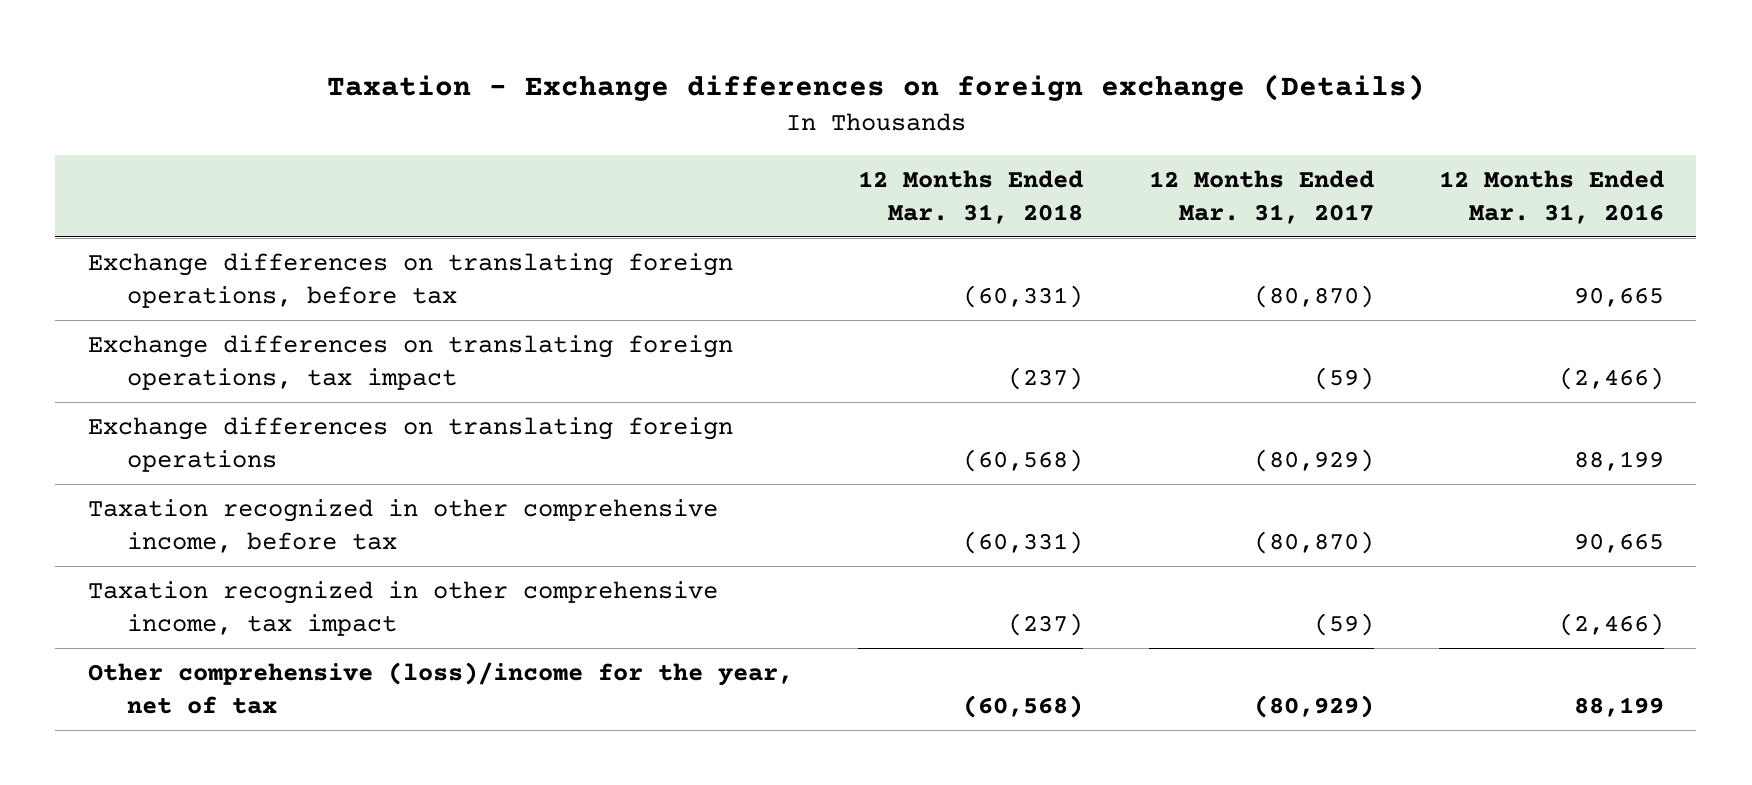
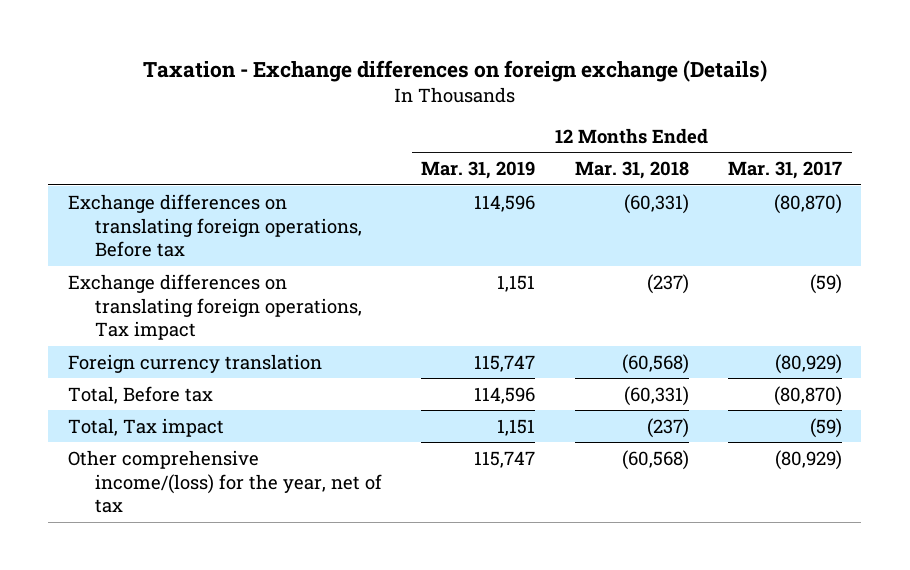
[1438,169,1664,224] 12 Months Ended Mar. 31, 2016 -> none
none -> [421,161,536,180] Mar. 31, 2019
[87,252,733,308] Exchange differences on translating foreign operations, before tax -> [68,193,363,258] Exchange differences on translating foreign operations, Before tax
[87,334,733,390] Exchange differences on translating foreign operations, tax impact -> [68,273,363,341] Exchange differences on translating foreign operations, Tax impact
[87,416,733,472] Exchange differences on translating foreign operations -> [68,353,323,373] Foreign currency translation
[87,498,718,553] Taxation recognized in other comprehensive income, before tax -> [68,385,214,404] Total, Before tax
[87,580,718,636] Taxation recognized in other comprehensive income, tax impact -> [68,417,225,437] Total, Tax impact
[87,661,793,714] Other comprehensive (loss)/income for the year, net of tax -> [68,449,383,514] Other comprehensive income/(loss) for the year, net of tax

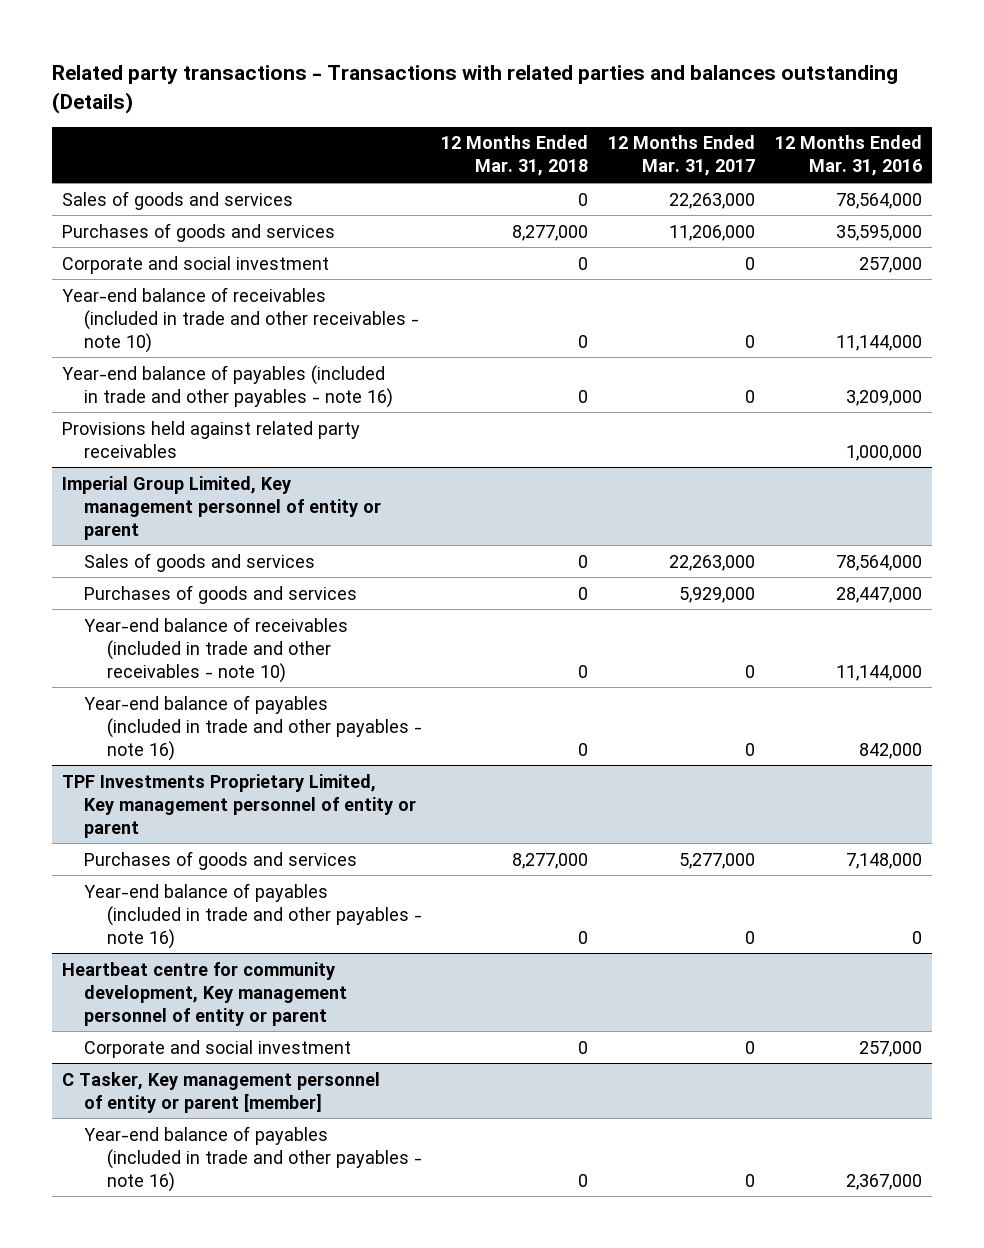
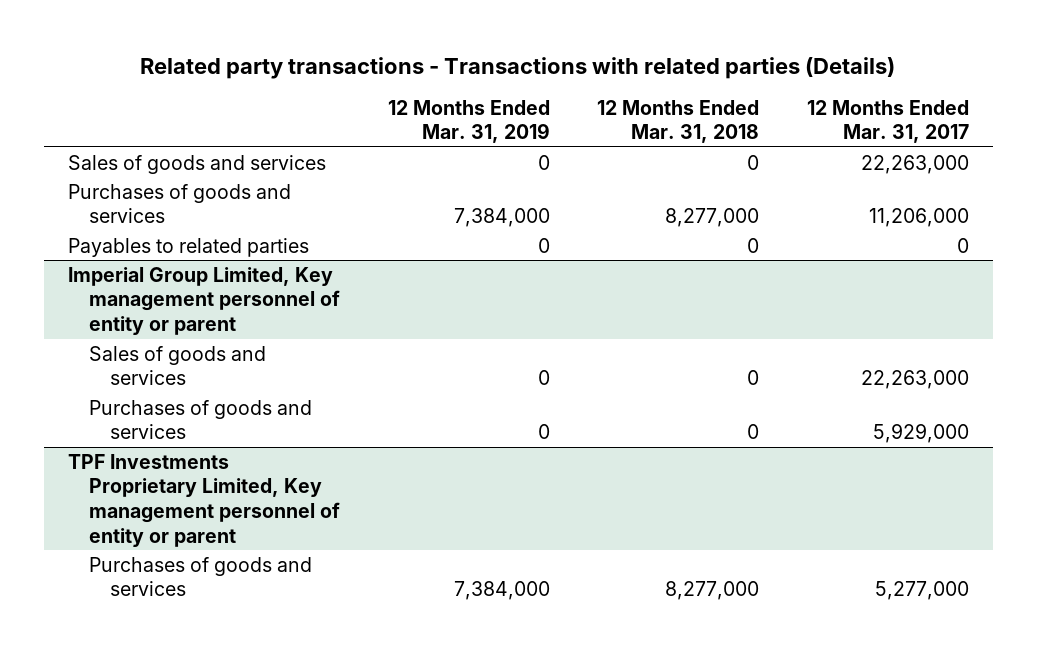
[52,65,899,114] Related party transactions - Transactions with related parties and balances outstanding (Details) -> [140,56,896,79] Related party transactions - Transactions with related parties (Details)
[775,135,923,177] 12 Months Ended Mar. 31, 2016 -> none
none -> [387,99,550,144] 12 Months Ended Mar. 31, 2019
[62,255,330,274] Corporate and social investment -> none
[62,286,420,353] Year-end balance of receivables (included in trade and other receivables - note 10) -> none
[62,420,361,458] Provisions held against related party receivables -> none
[62,364,394,408] Year-end balance of payables (included in trade and other payables - note 16) -> [67,237,309,257] Payables to related parties
[84,616,349,683] Year-end balance of receivables (included in trade and other receivables - note 10) -> none
[84,694,422,761] Year-end balance of payables (included in trade and other payables - note 16) -> none
[84,882,422,949] Year-end balance of payables (included in trade and other payables - note 16) -> none
[62,961,348,1026] Heartbeat centre for community development, Key management personnel of entity or parent -> none
[84,1039,352,1058] Corporate and social investment -> none
[62,1071,381,1113] C Tasker, Key management personnel of entity or parent [member] -> none
[84,1125,422,1192] Year-end balance of payables (included in trade and other payables - note 16) -> none

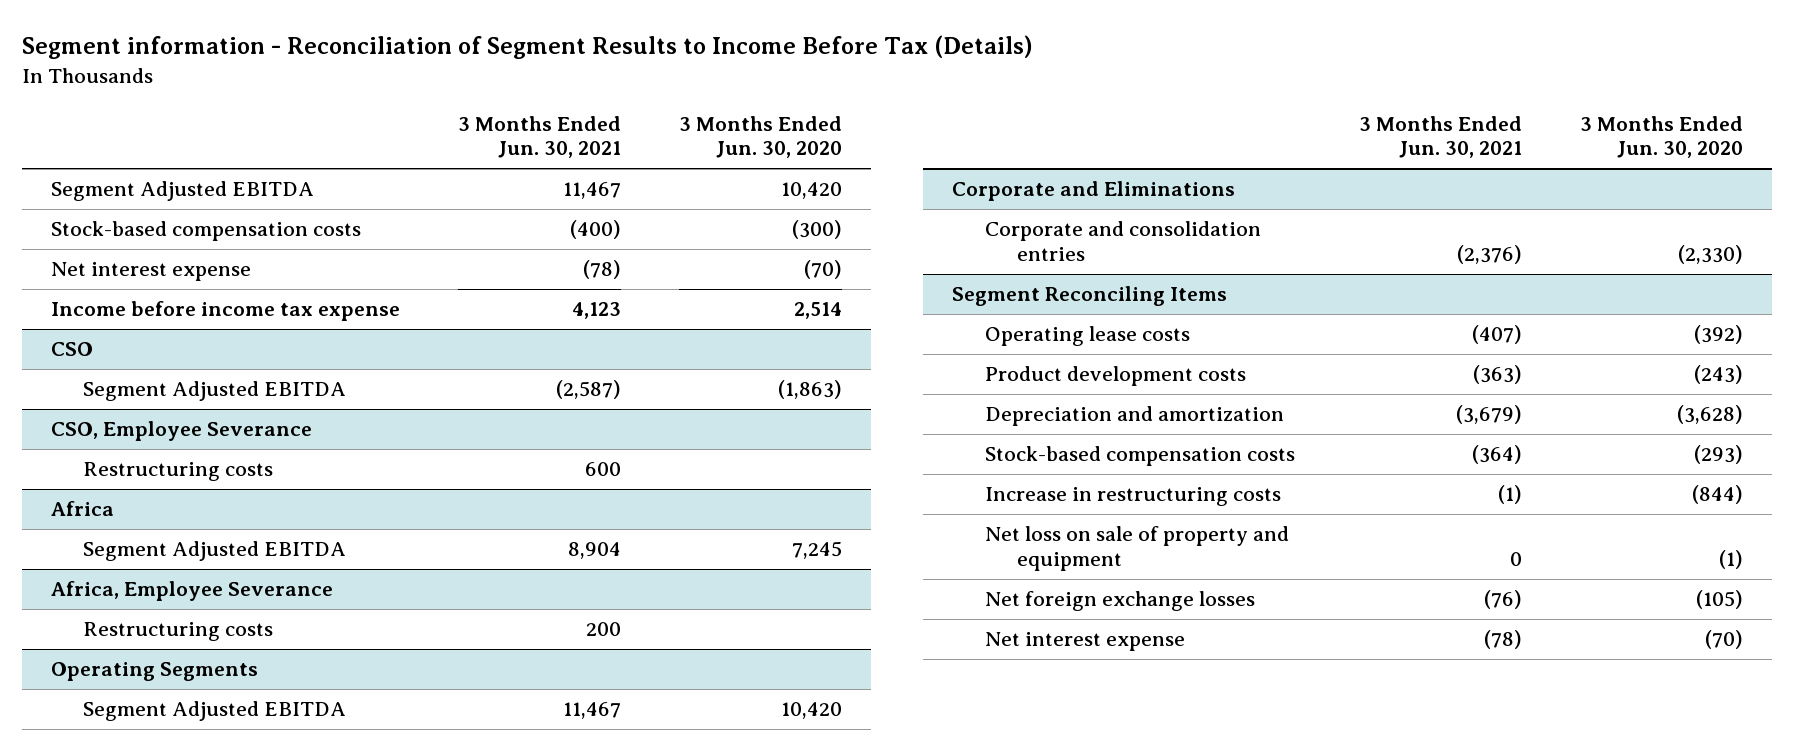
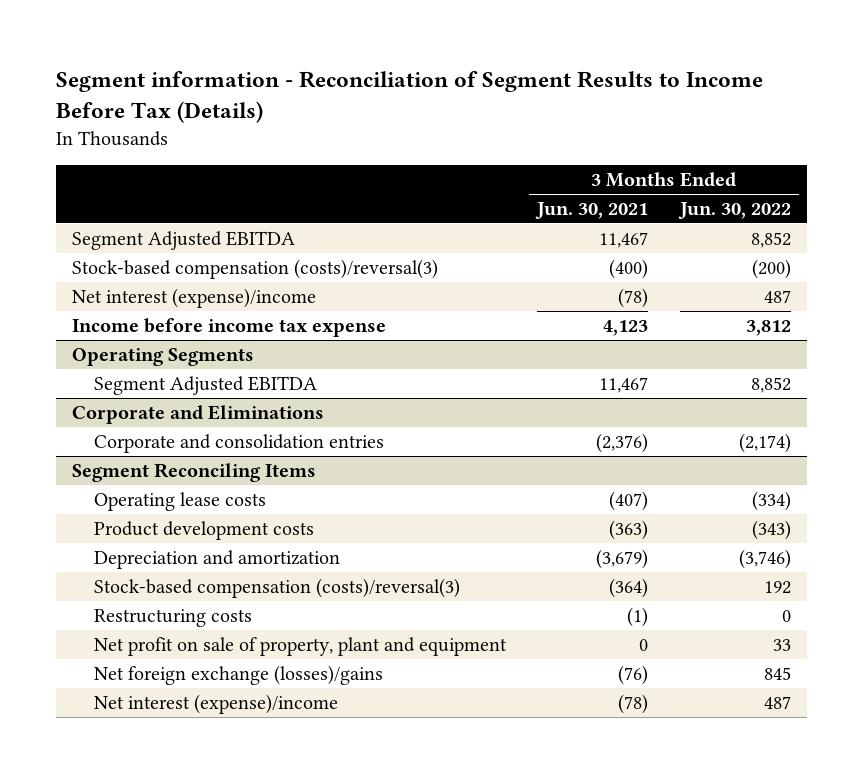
[678,115,842,159] 3 Months Ended Jun. 30, 2020 -> none
none -> [677,201,791,219] Jun. 30, 2022
[50,221,361,242] Stock-based compensation costs -> [71,258,438,279] Stock-based compensation (costs)/reversal(3)
[50,262,251,282] Net interest expense -> [71,287,316,308] Net interest (expense)/income
[50,342,93,357] CSO -> none
[83,381,347,402] Segment Adjusted EBITDA -> none
[50,421,312,442] CSO, Employee Severance -> none
[83,462,274,482] Restructuring costs -> none
[50,501,114,517] Africa -> none
[83,541,347,562] Segment Adjusted EBITDA -> none
[50,581,333,602] Africa, Employee Severance -> none
[83,622,274,642] Restructuring costs -> none
[984,446,1295,467] Stock-based compensation costs -> [93,577,460,598] Stock-based compensation (costs)/reversal(3)
[984,487,1281,507] Increase in restructuring costs -> [93,608,252,627] Restructuring costs
[984,526,1289,571] Net loss on sale of property and equipment -> [93,636,507,656] Net profit on sale of property, plant and equipment
[984,591,1255,612] Net foreign exchange losses -> [93,664,383,685] Net foreign exchange (losses)/gains
[984,632,1185,652] Net interest expense -> [93,693,338,714] Net interest (expense)/income

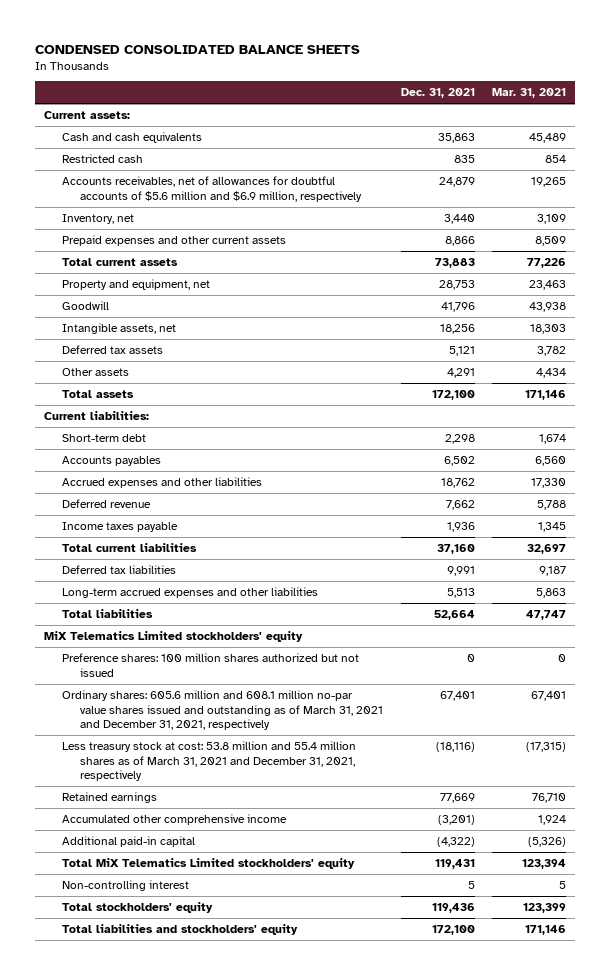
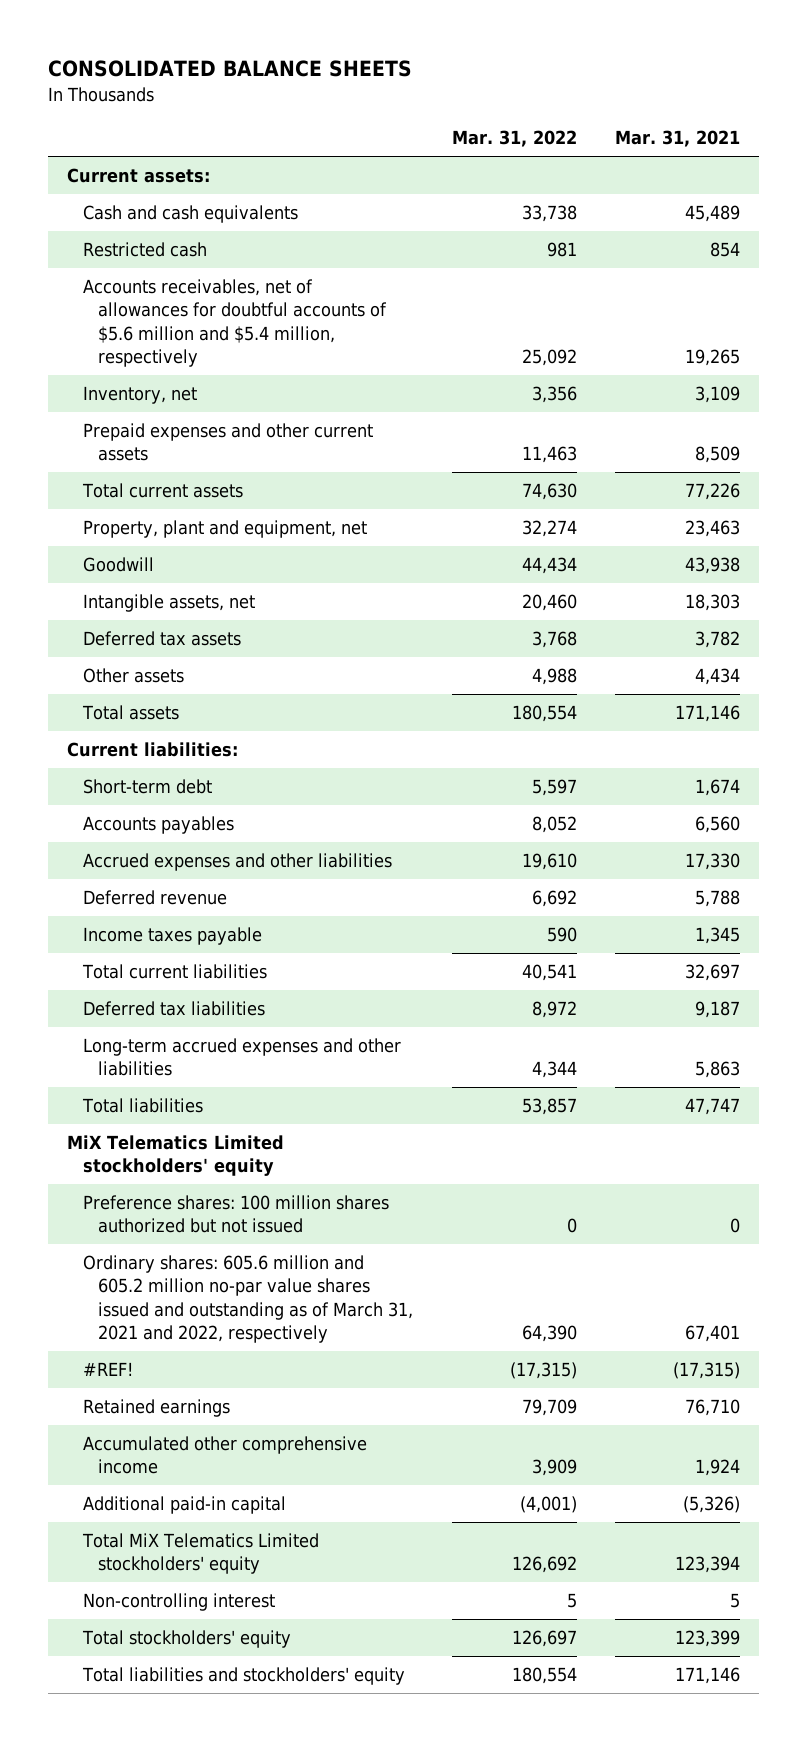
[35,44,361,54] CONDENSED CONSOLIDATED BALANCE SHEETS -> [48,60,413,78] CONSOLIDATED BALANCE SHEETS
[400,88,475,99] Dec. 31, 2021 -> none
none -> [451,130,577,148] Mar. 31, 2022
[62,176,363,202] Accounts receivables, net of allowances for doubtful accounts of $5.6 million and $6.9 million, respectively -> [82,279,388,367] Accounts receivables, net of allowances for doubtful accounts of $5.6 million and $5.4 million, respectively
[62,279,211,291] Property and equipment, net -> [82,520,367,539] Property, plant and equipment, net
[62,690,384,731] Ordinary shares: 605.6 million and 608.1 million no-par value shares issued and outstanding as of March 31, 2021 and December 31, 2021, respectively -> [82,1255,414,1343] Ordinary shares: 605.6 million and 605.2 million no-par value shares issued and outstanding as of March 31, 2021 and 2022, respectively
[62,741,357,782] Less treasury stock at cost: 53.8 million and 55.4 million shares as of March 31, 2021 and December 31, 2021, respectively -> [82,1362,133,1377] #REF!

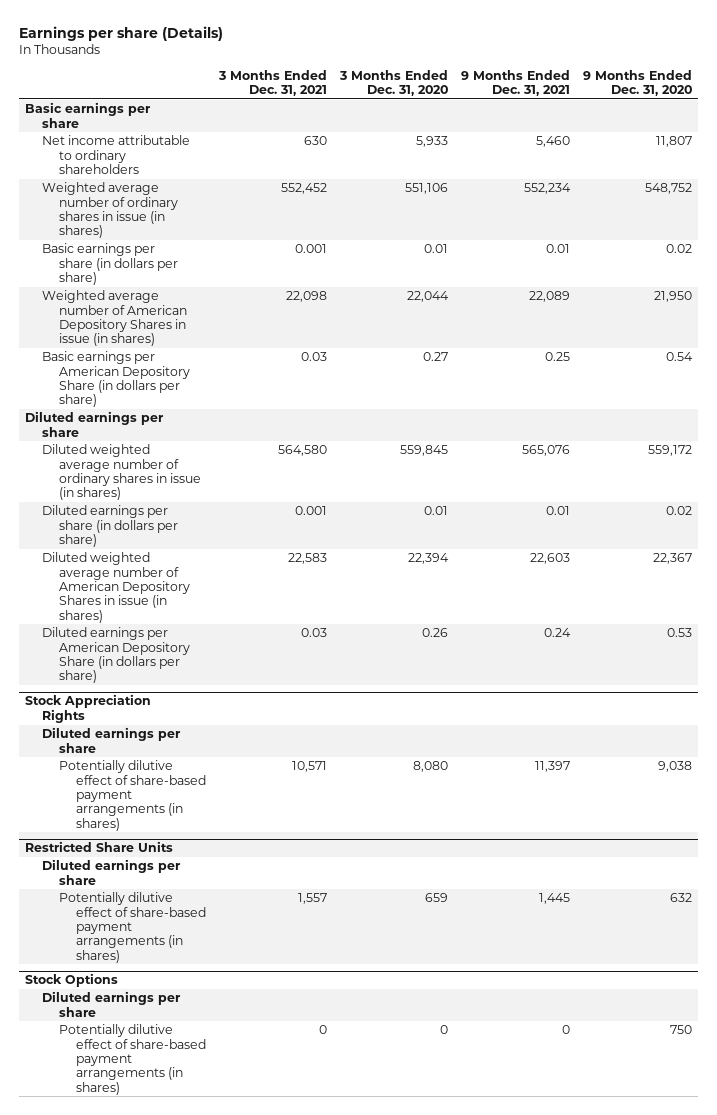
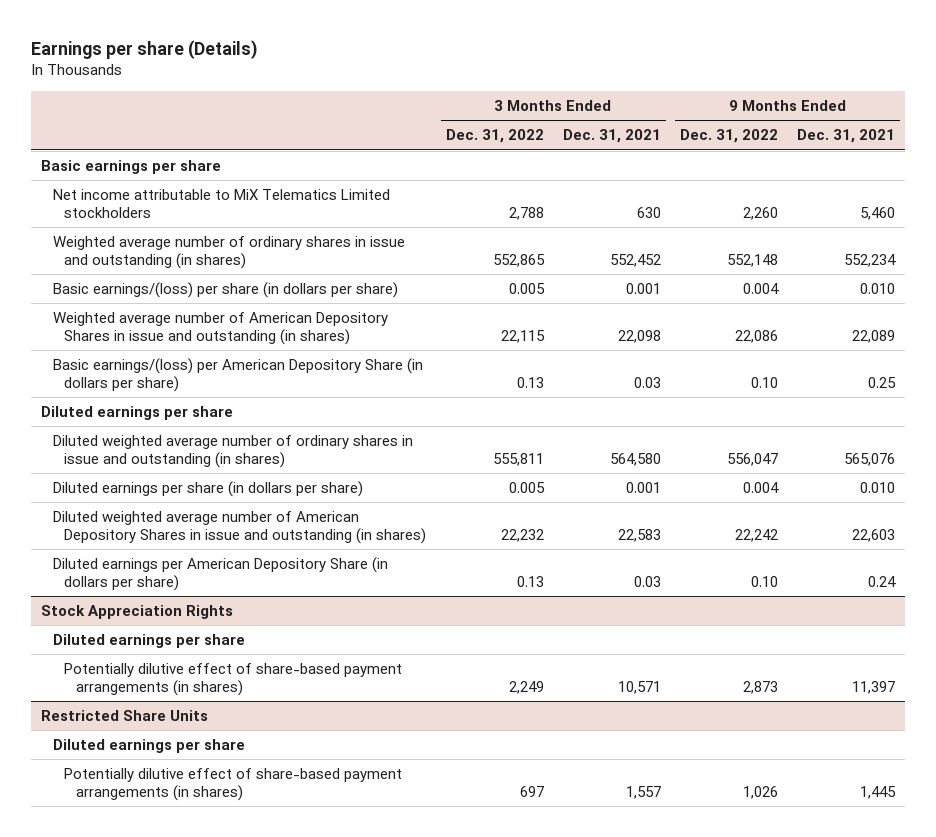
[338,69,448,97] 3 Months Ended Dec. 31, 2020 -> none
[582,69,692,97] 9 Months Ended Dec. 31, 2020 -> none
none -> [445,129,544,144] Dec. 31, 2022
none -> [680,129,779,144] Dec. 31, 2022
[41,135,190,175] Net income attributable to ordinary shareholders -> [52,189,390,218] Net income attributable to MiX Telematics Limited stockholders
[41,182,178,239] Weighted average number of ordinary shares in issue (in shares) -> [52,236,405,269] Weighted average number of ordinary shares in issue and outstanding (in shares)
[41,243,178,286] Basic earnings per share (in dollars per share) -> [52,282,398,299] Basic earnings/(loss) per share (in dollars per share)
[545,244,570,254] 0.01 -> [860,283,896,295] 0.010
[41,290,187,347] Weighted average number of American Depository Shares in issue (in shares) -> [52,312,388,345] Weighted average number of American Depository Shares in issue and outstanding (in shares)
[41,351,190,408] Basic earnings per American Depository Share (in dollars per share) -> [52,358,423,392] Basic earnings/(loss) per American Depository Share (in dollars per share)
[41,444,201,501] Diluted weighted average number of ordinary shares in issue (in shares) -> [52,435,413,468] Diluted weighted average number of ordinary shares in issue and outstanding (in shares)
[545,506,570,516] 0.01 -> [860,482,896,494] 0.010
[41,552,190,623] Diluted weighted average number of American Depository Shares in issue (in shares) -> [52,511,427,544] Diluted weighted average number of American Depository Shares in issue and outstanding (in shares)
[25,973,119,988] Stock Options -> none
[41,991,181,1017] Diluted earnings per share -> none
[58,1024,206,1095] Potentially dilutive effect of share-based payment arrangements (in shares) -> none

